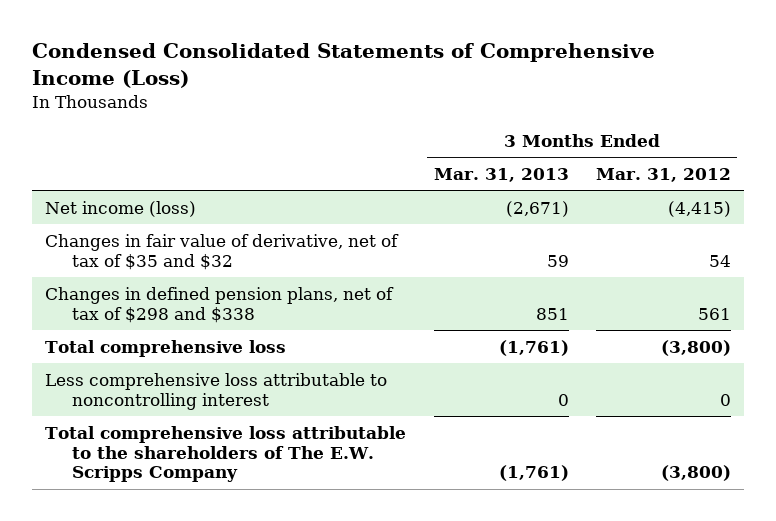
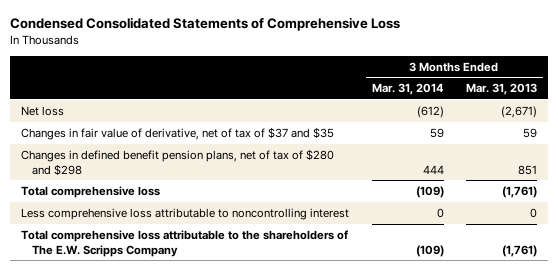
[31,43,655,88] Condensed Consolidated Statements of Comprehensive Income (Loss) -> [10,17,401,32] Condensed Consolidated Statements of Comprehensive Loss
[595,167,731,182] Mar. 31, 2012 -> none
none -> [371,83,444,96] Mar. 31, 2014
[45,200,197,217] Net income (loss) -> [21,105,65,116] Net loss
[45,233,400,270] Changes in fair value of derivative, net of tax of $35 and $32 -> [21,126,335,140] Changes in fair value of derivative, net of tax of $37 and $35
[45,286,395,323] Changes in defined pension plans, net of tax of $298 and $338 -> [21,148,335,176] Changes in defined benefit pension plans, net of tax of $280 and $298

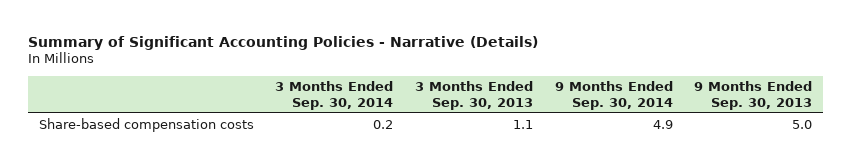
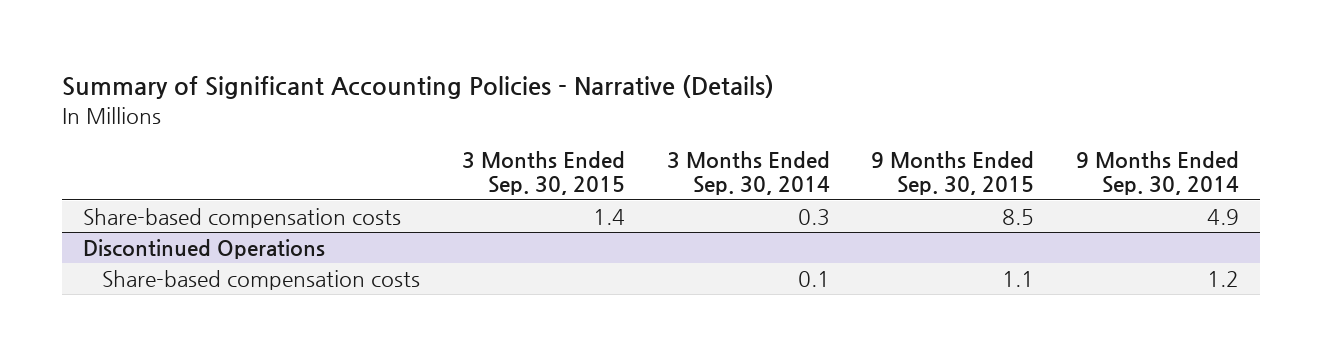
[415,80,534,110] 3 Months Ended Sep. 30, 2013 -> none
[694,80,813,110] 9 Months Ended Sep. 30, 2013 -> none
none -> [462,150,626,196] 3 Months Ended Sep. 30, 2015
none -> [871,150,1035,196] 9 Months Ended Sep. 30, 2015
[373,120,394,130] 0.2 -> [797,209,830,227] 0.3
none -> [82,239,325,260] Discontinued Operations
none -> [102,270,421,291] Share-based compensation costs

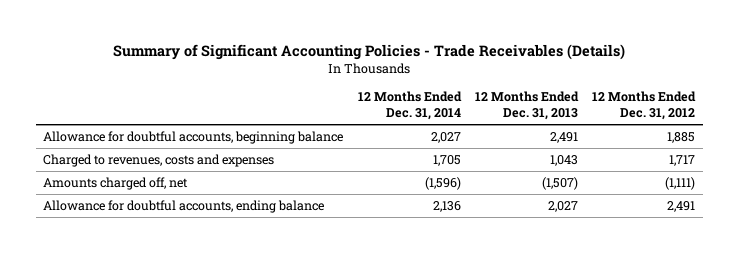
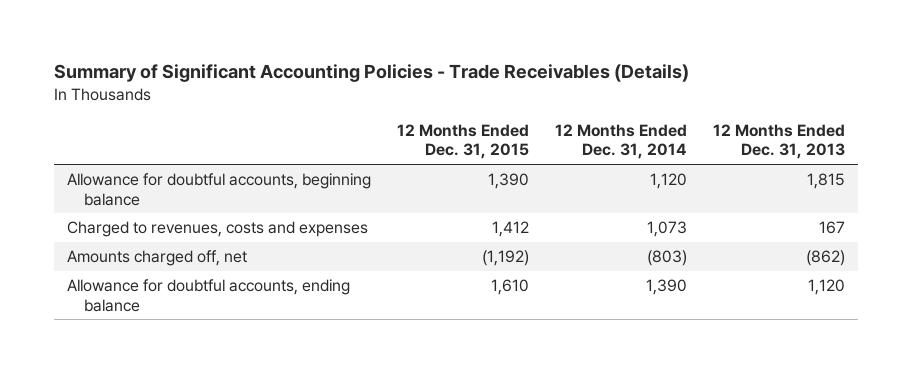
[592,91,697,121] 12 Months Ended Dec. 31, 2012 -> none
none -> [396,123,529,160] 12 Months Ended Dec. 31, 2015
[430,131,461,143] 2,027 -> [649,173,687,190] 1,120
[549,131,578,143] 2,491 -> [806,173,845,190] 1,815
[432,154,461,166] 1,705 -> [646,221,687,238] 1,073
[549,154,578,166] 1,043 -> [818,221,845,235] 167
[424,176,461,190] (1,596) -> [646,250,687,267] (803)
[541,176,578,190] (1,507) -> [805,250,845,267] (862)
[432,200,461,212] 2,136 -> [645,279,687,296] 1,390
[547,200,578,212] 2,027 -> [807,279,845,296] 1,120

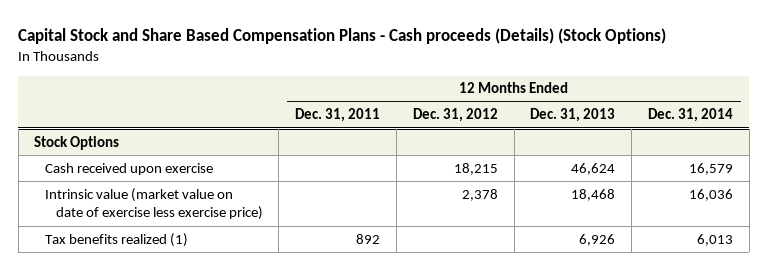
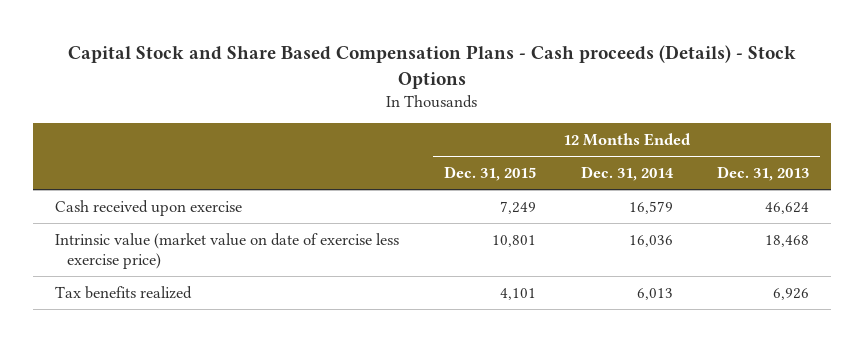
[18,27,667,44] Capital Stock and Share Based Compensation Plans - Cash proceeds (Details) (Stock Options) -> [68,44,797,89] Capital Stock and Share Based Compensation Plans - Cash proceeds (Details) - Stock Options
[295,108,381,123] Dec. 31, 2011 -> none
[412,108,498,123] Dec. 31, 2012 -> none
none -> [443,166,536,182] Dec. 31, 2015
[34,135,120,150] Stock Options -> none
[44,232,188,247] Tax benefits realized (1) -> [55,285,193,299] Tax benefits realized

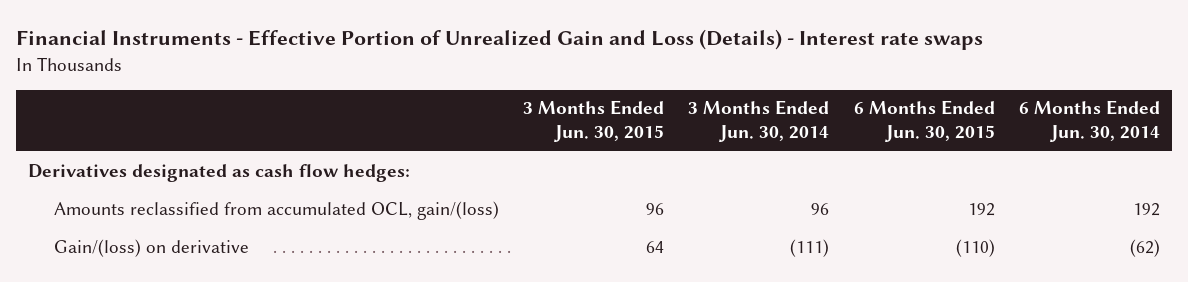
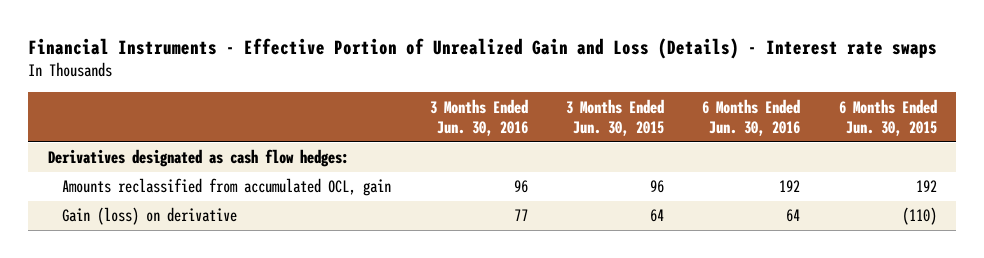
[688,100,830,143] 3 Months Ended Jun. 30, 2014 -> none
[1018,100,1160,143] 6 Months Ended Jun. 30, 2014 -> none
none -> [429,98,528,136] 3 Months Ended Jun. 30, 2016
none -> [702,98,801,136] 6 Months Ended Jun. 30, 2016
[53,200,499,220] Amounts reclassified from accumulated OCL, gain/(loss) -> [62,178,392,197] Amounts reclassified from accumulated OCL, gain
[53,238,249,257] Gain/(loss) on derivative -> [62,207,238,226] Gain (loss) on derivative

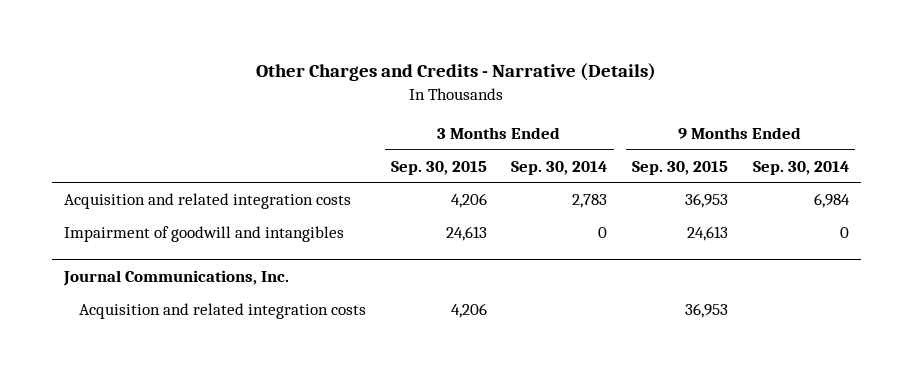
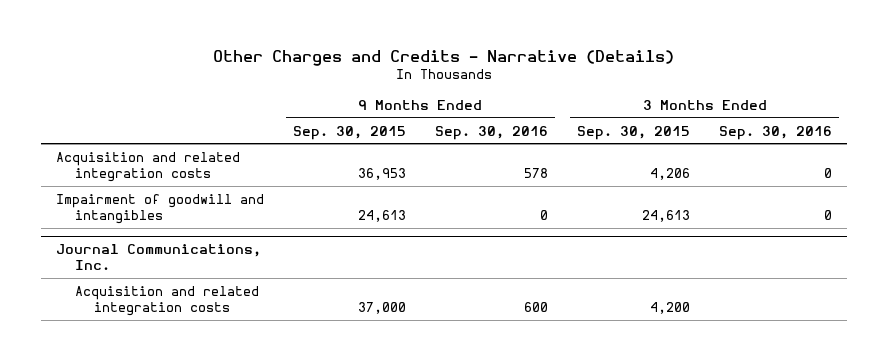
[511,160,608,175] Sep. 30, 2014 -> none
[752,160,849,175] Sep. 30, 2014 -> none
none -> [434,125,548,140] Sep. 30, 2016
none -> [719,125,833,140] Sep. 30, 2016
[450,303,487,319] 4,206 -> [650,301,691,314] 4,200
[685,303,729,319] 36,953 -> [357,301,406,314] 37,000

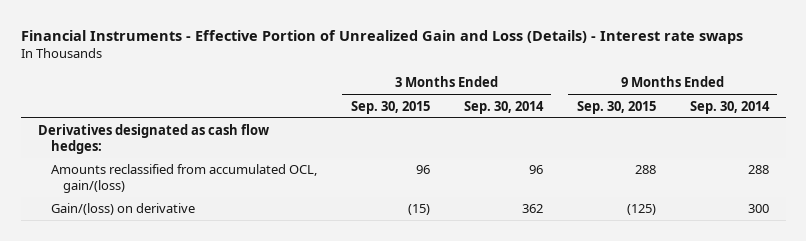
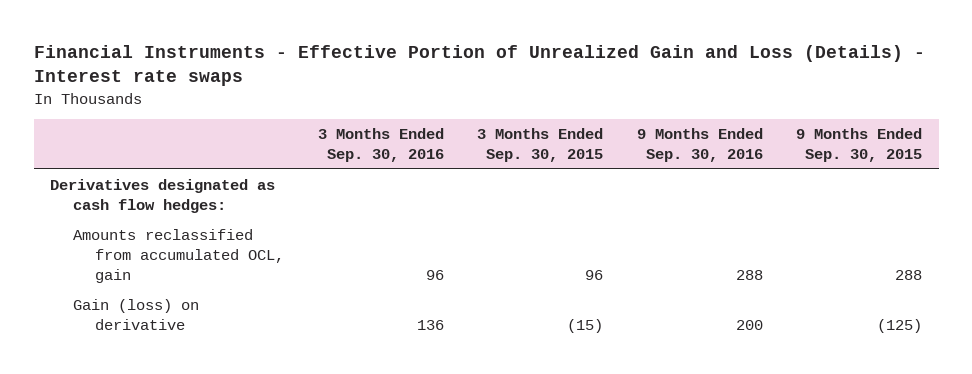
[463,100,544,114] Sep. 30, 2014 -> none
[689,100,770,114] Sep. 30, 2014 -> none
none -> [317,128,444,163] 3 Months Ended Sep. 30, 2016
none -> [636,128,763,163] 9 Months Ended Sep. 30, 2016
[50,164,317,193] Amounts reclassified from accumulated OCL, gain/(loss) -> [72,229,285,283] Amounts reclassified from accumulated OCL, gain
[50,203,195,216] Gain/(loss) on derivative -> [72,299,199,330] Gain (loss) on derivative

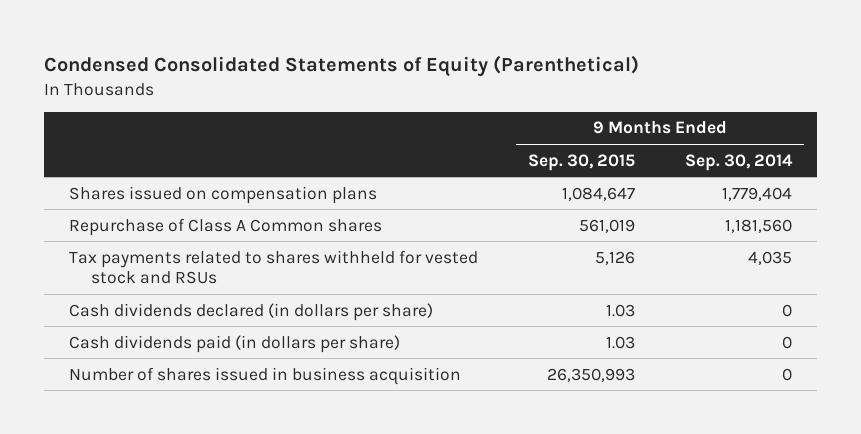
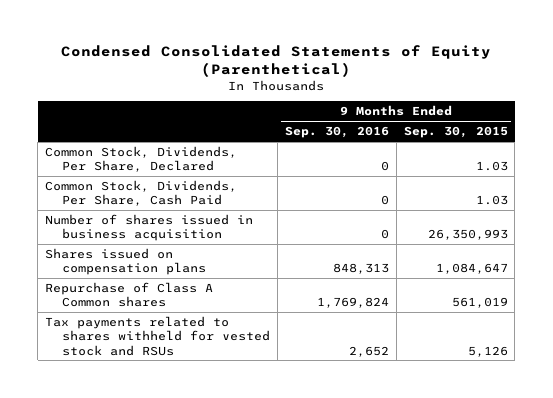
[684,153,793,171] Sep. 30, 2014 -> none
none -> [284,126,389,139] Sep. 30, 2016
none -> [45,145,238,173] Common Stock, Dividends, Per Share, Declared
none -> [45,179,238,207] Common Stock, Dividends, Per Share, Cash Paid
[69,366,462,385] Number of shares issued in business acquisition -> [45,213,254,242] Number of shares issued in business acquisition
[69,302,434,321] Cash dividends declared (in dollars per share) -> none
[69,334,401,353] Cash dividends paid (in dollars per share) -> none

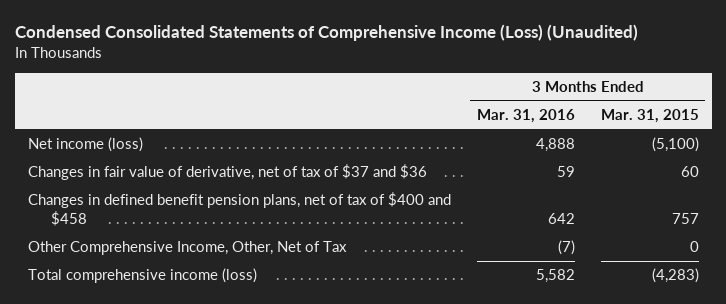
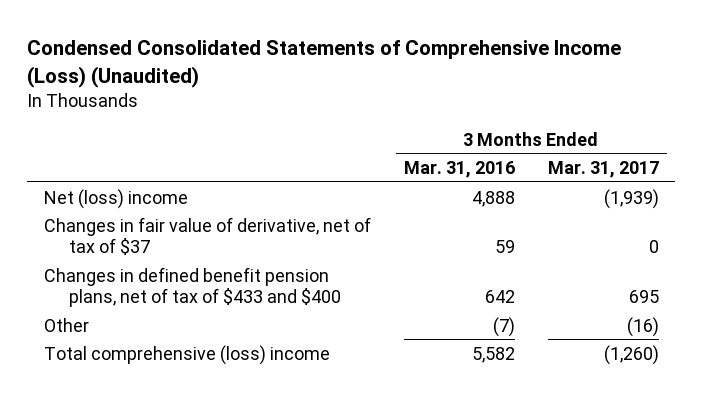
[600,109,699,124] Mar. 31, 2015 -> none
none -> [547,161,659,179] Mar. 31, 2017
[27,137,143,153] Net income (loss) -> [43,188,188,209] Net (loss) income
[27,164,427,181] Changes in fair value of derivative, net of tax of $37 and $36 -> [43,216,371,255] Changes in fair value of derivative, net of tax of $37
[27,192,451,227] Changes in defined benefit pension plans, net of tax of $400 and $458 -> [43,266,341,307] Changes in defined benefit pension plans, net of tax of $433 and $400
[27,241,347,256] Other Comprehensive Income, Other, Net of Tax -> [43,317,89,332] Other
[27,268,257,284] Total comprehensive income (loss) -> [43,344,330,365] Total comprehensive (loss) income

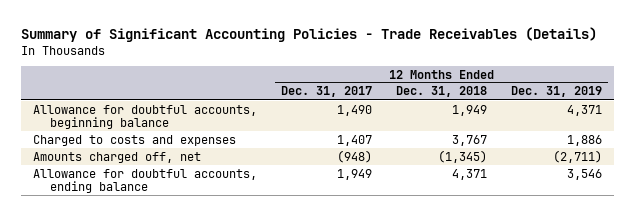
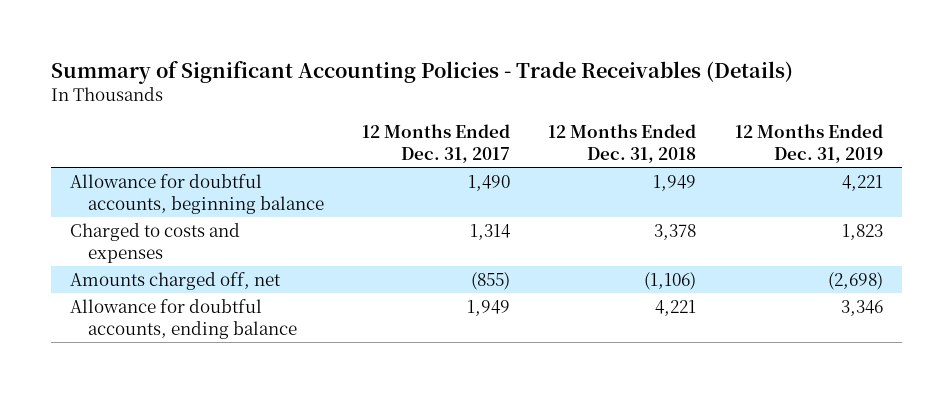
[567,104,603,116] 4,371 -> [841,174,883,191] 4,221
[337,134,373,146] 1,407 -> [470,223,512,240] 1,314
[452,134,488,146] 3,767 -> [654,223,697,240] 3,378
[567,134,603,146] 1,886 -> [841,223,883,240] 1,823
[337,149,373,163] (948) -> [471,271,511,290] (855)
[438,149,488,163] (1,345) -> [644,271,697,290] (1,106)
[553,149,603,163] (2,711) -> [827,271,883,290] (2,698)
[452,168,488,180] 4,371 -> [655,299,697,316] 4,221
[567,168,603,180] 3,546 -> [840,299,883,316] 3,346

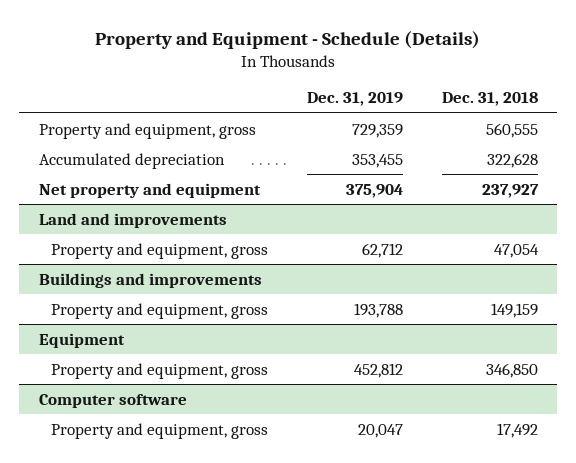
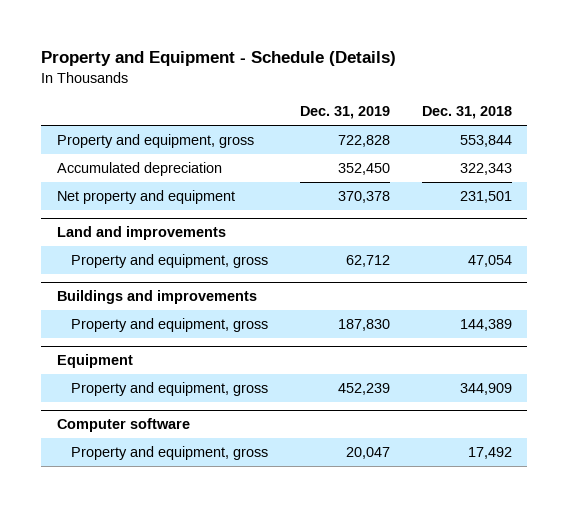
[351,123,403,138] 729,359 -> [337,134,390,147] 722,828
[485,122,538,138] 560,555 -> [459,134,512,147] 553,844
[351,153,403,168] 353,455 -> [337,162,390,175] 352,450
[486,152,538,168] 322,628 -> [459,162,512,175] 322,343
[345,183,403,198] 375,904 -> [337,190,390,203] 370,378
[481,183,539,198] 237,927 -> [459,190,512,203] 231,501
[353,302,403,318] 193,788 -> [337,318,390,331] 187,830
[490,302,538,318] 149,159 -> [459,318,512,331] 144,389
[353,362,403,378] 452,812 -> [337,382,390,395] 452,239
[485,362,538,378] 346,850 -> [459,382,512,395] 344,909

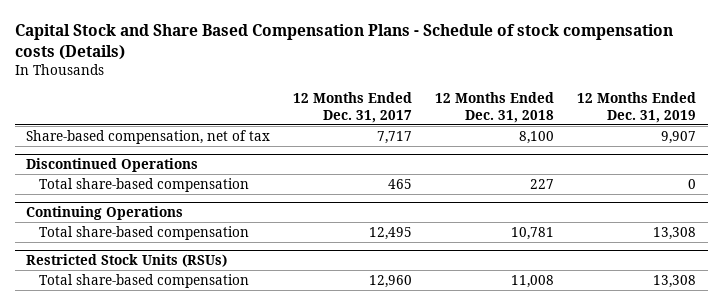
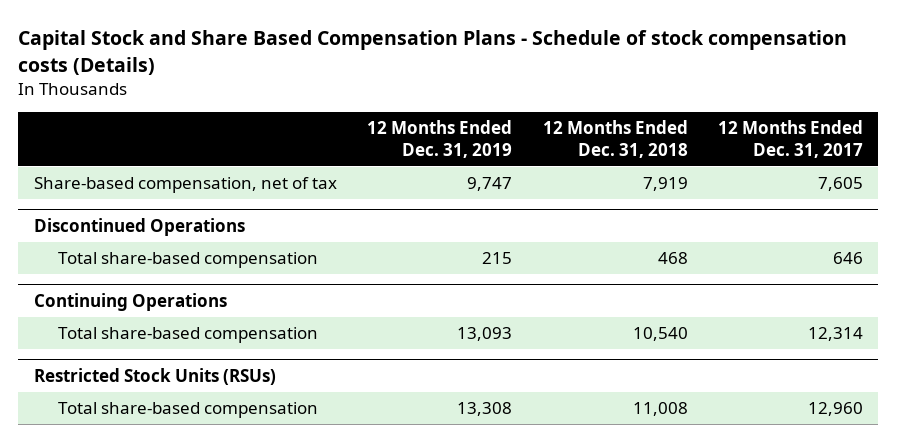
[377,130,413,144] 7,717 -> [818,177,864,192] 7,605
[519,130,555,144] 8,100 -> [642,177,688,192] 7,919
[661,130,697,144] 9,907 -> [467,177,513,192] 9,747
[388,178,413,189] 465 -> [833,252,864,265] 646
[530,178,555,189] 227 -> [657,252,688,265] 468
[688,178,697,189] 0 -> [482,252,513,265] 215
[369,226,413,240] 12,495 -> [808,327,864,342] 12,314
[511,226,555,240] 10,781 -> [632,327,688,342] 10,540
[653,226,697,240] 13,308 -> [457,327,513,342] 13,093

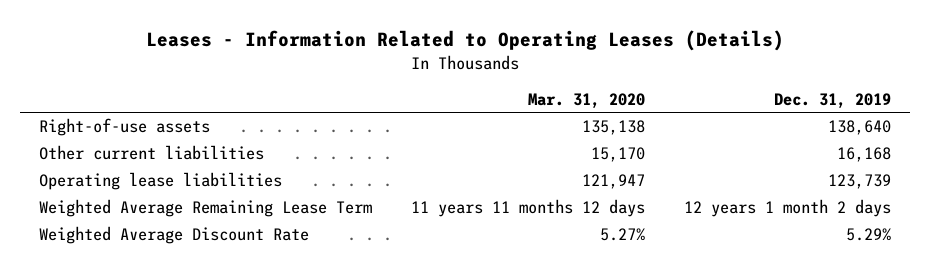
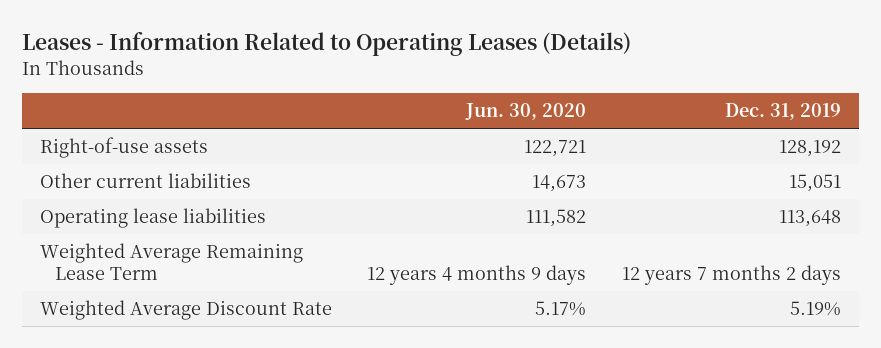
[528,92,646,109] Mar. 31, 2020 -> none
none -> [465,103,587,121] Jun. 30, 2020
[827,120,891,136] 138,640 -> [778,140,841,158] 128,192
[836,147,891,163] 16,168 -> [788,174,841,193] 15,051
[827,174,891,190] 123,739 -> [778,210,841,228] 113,648
[683,199,891,218] 12 years 1 month 2 days -> [621,264,841,285] 12 years 7 months 2 days
[845,228,891,242] 5.29% -> [789,301,841,317] 5.19%

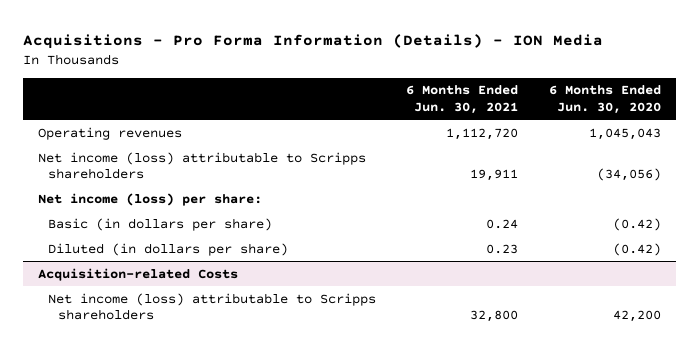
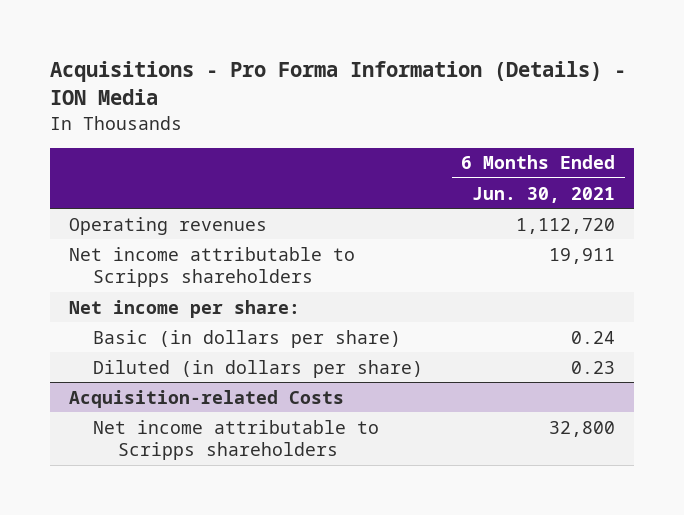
[548,85,661,114] 6 Months Ended Jun. 30, 2020 -> none
[38,151,367,179] Net income (loss) attributable to Scripps shareholders -> [68,246,355,288] Net income attributable to Scripps shareholders
[38,192,263,206] Net income (loss) per share: -> [68,299,300,318] Net income per share:
[48,292,377,320] Net income (loss) attributable to Scripps shareholders -> [93,419,380,461] Net income attributable to Scripps shareholders

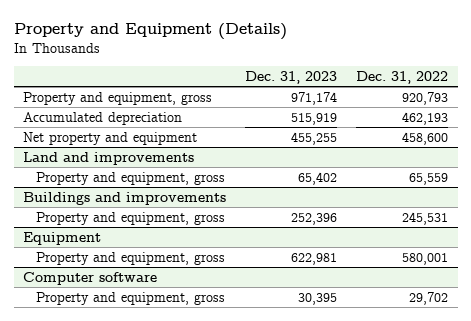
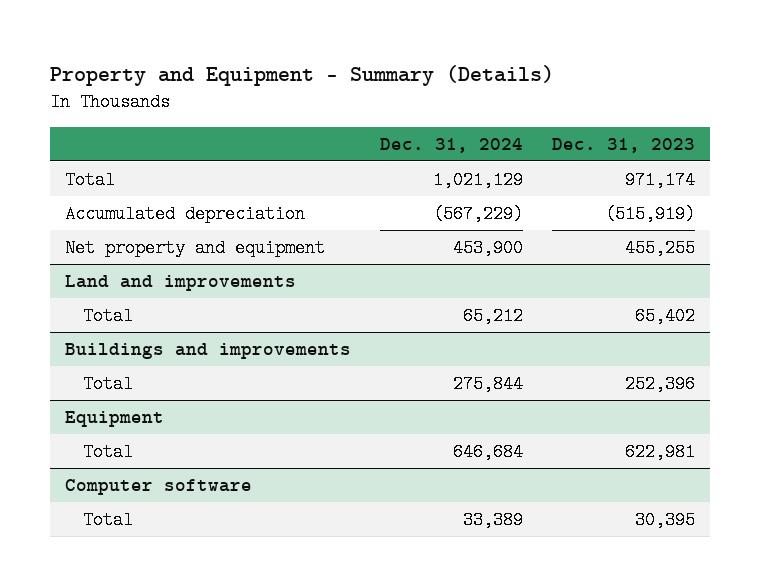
[13,23,287,41] Property and Equipment (Details) -> [50,64,555,86] Property and Equipment - Summary (Details)
[356,70,449,84] Dec. 31, 2022 -> none
none -> [379,137,523,153] Dec. 31, 2024
[23,91,213,105] Property and equipment, gross -> [64,170,115,189] Total
[291,112,338,125] 515,919 -> [605,204,696,223] (515,919)
[36,171,226,185] Property and equipment, gross -> [82,306,133,325] Total
[36,211,226,225] Property and equipment, gross -> [82,374,133,393] Total
[36,251,226,265] Property and equipment, gross -> [82,442,133,461] Total
[36,291,226,305] Property and equipment, gross -> [82,510,133,529] Total

